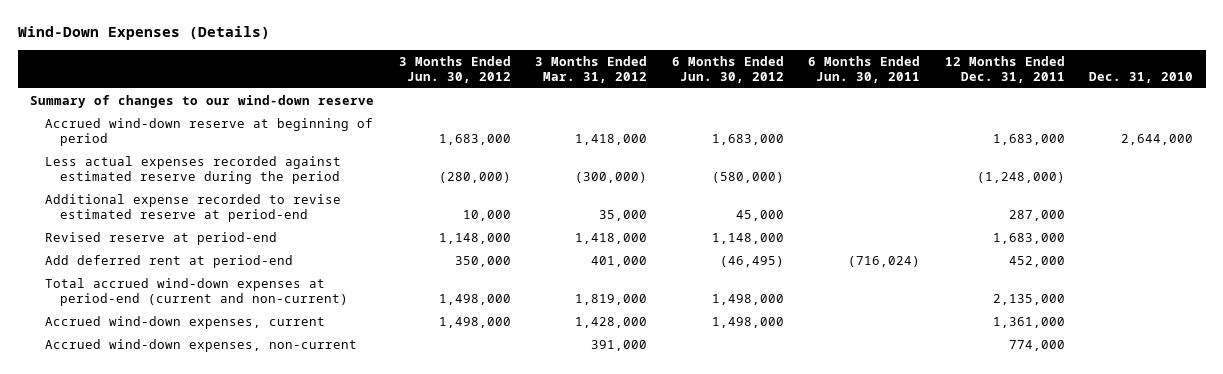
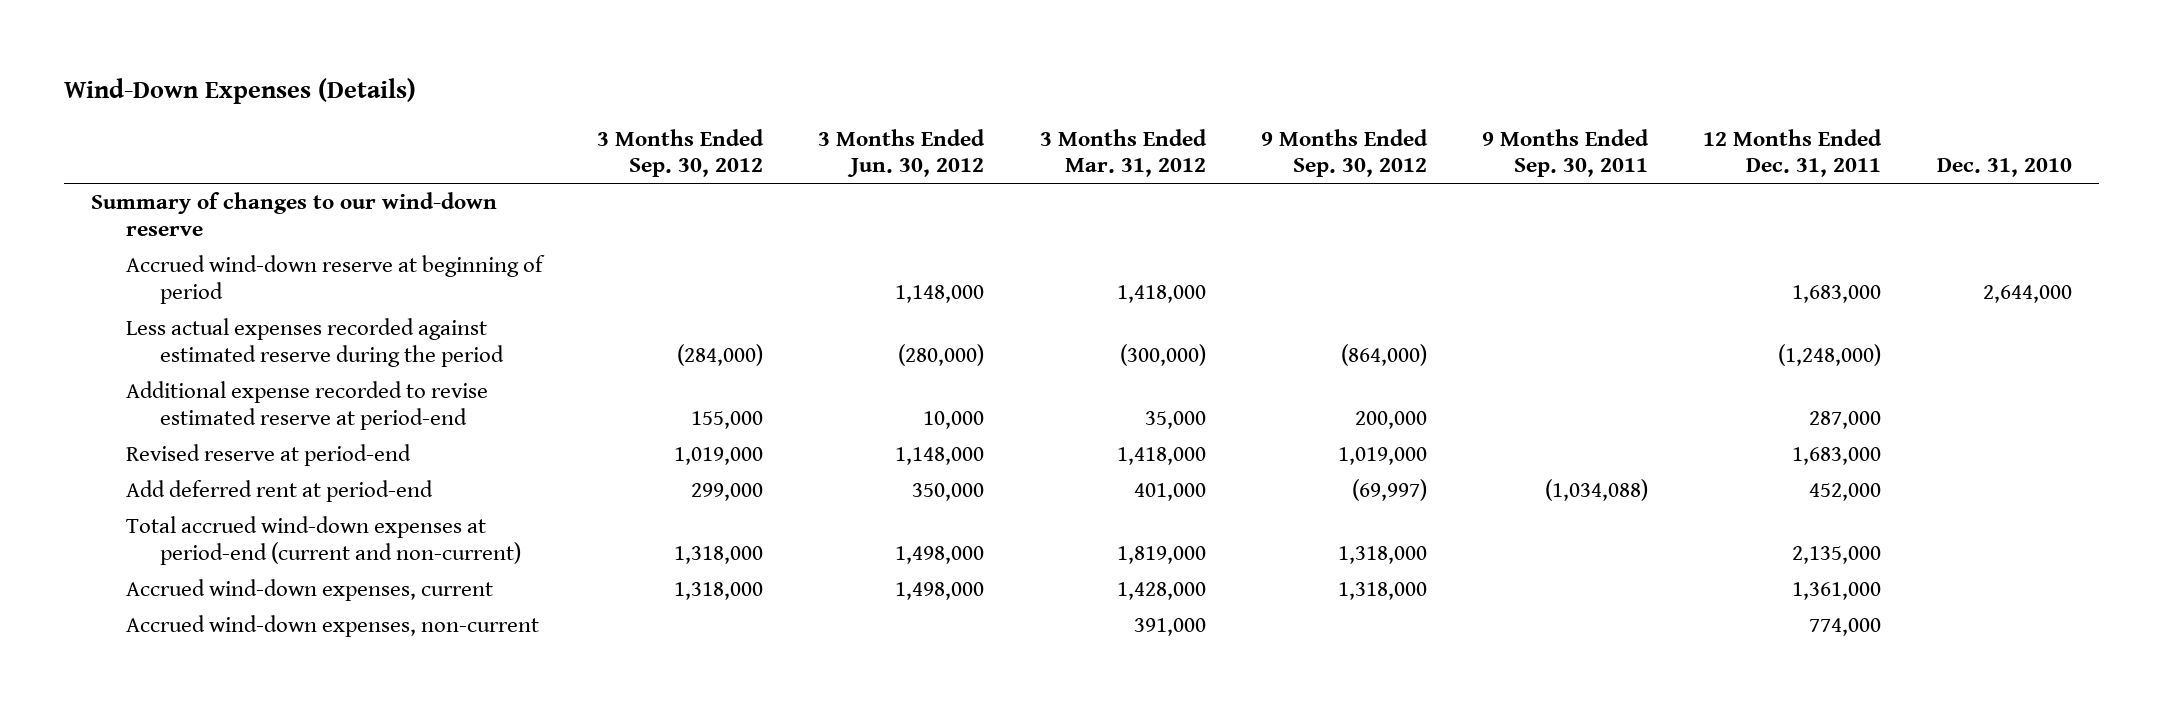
[671,55,784,83] 6 Months Ended Jun. 30, 2012 -> none
[808,55,921,83] 6 Months Ended Jun. 30, 2011 -> none
none -> [596,128,764,178] 3 Months Ended Sep. 30, 2012
none -> [1260,128,1428,178] 9 Months Ended Sep. 30, 2012
none -> [1482,128,1650,178] 9 Months Ended Sep. 30, 2011
[438,133,511,145] 1,683,000 -> [895,284,985,303] 1,148,000

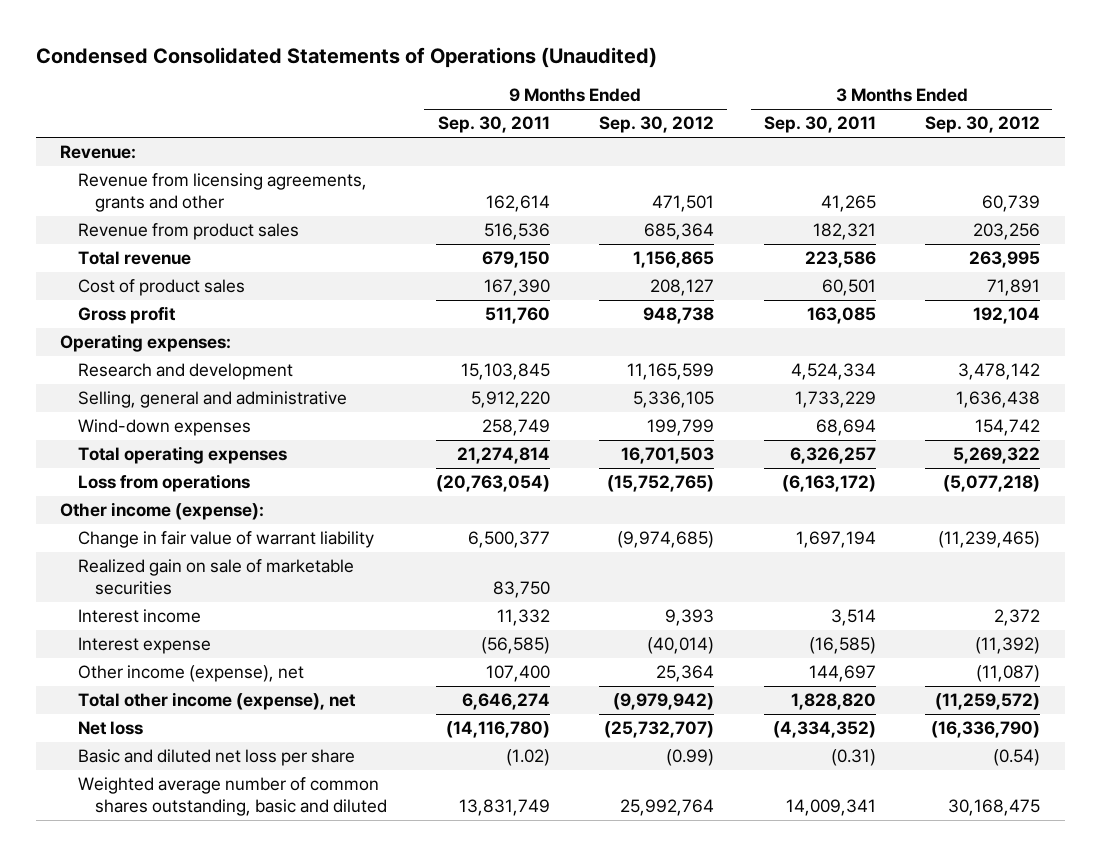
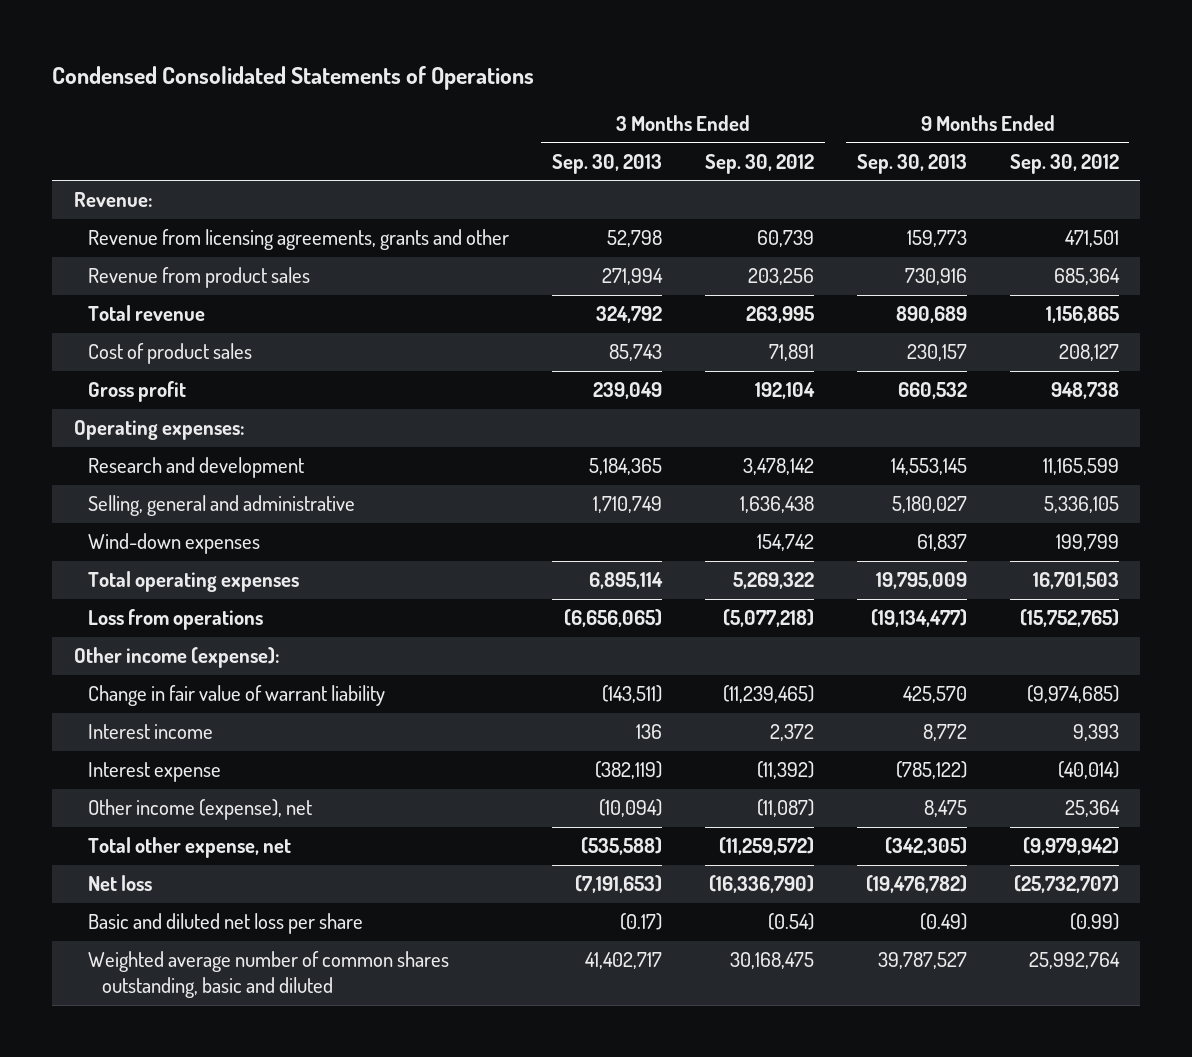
[35,47,657,69] Condensed Consolidated Statements of Operations (Unaudited) -> [52,65,535,90] Condensed Consolidated Statements of Operations
[438,116,551,134] Sep. 30, 2011 -> none
[763,116,876,134] Sep. 30, 2011 -> none
none -> [551,153,662,174] Sep. 30, 2013
none -> [856,153,967,174] Sep. 30, 2013
[77,559,354,596] Realized gain on sale of marketable securities -> none
[77,692,356,711] Total other income (expense), net -> [88,837,292,859] Total other expense, net

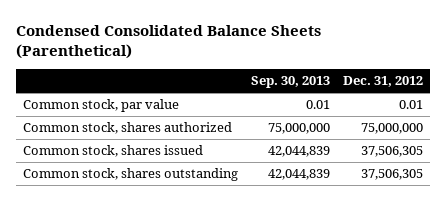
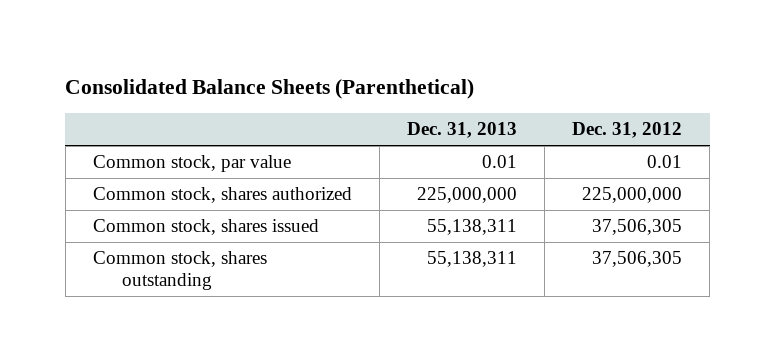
[16,25,322,60] Condensed Consolidated Balance Sheets (Parenthetical) -> [65,79,475,100] Consolidated Balance Sheets (Parenthetical)
[251,76,331,89] Sep. 30, 2013 -> none
none -> [406,122,517,139] Dec. 31, 2013
[361,123,424,135] 75,000,000 -> [582,187,683,204] 225,000,000

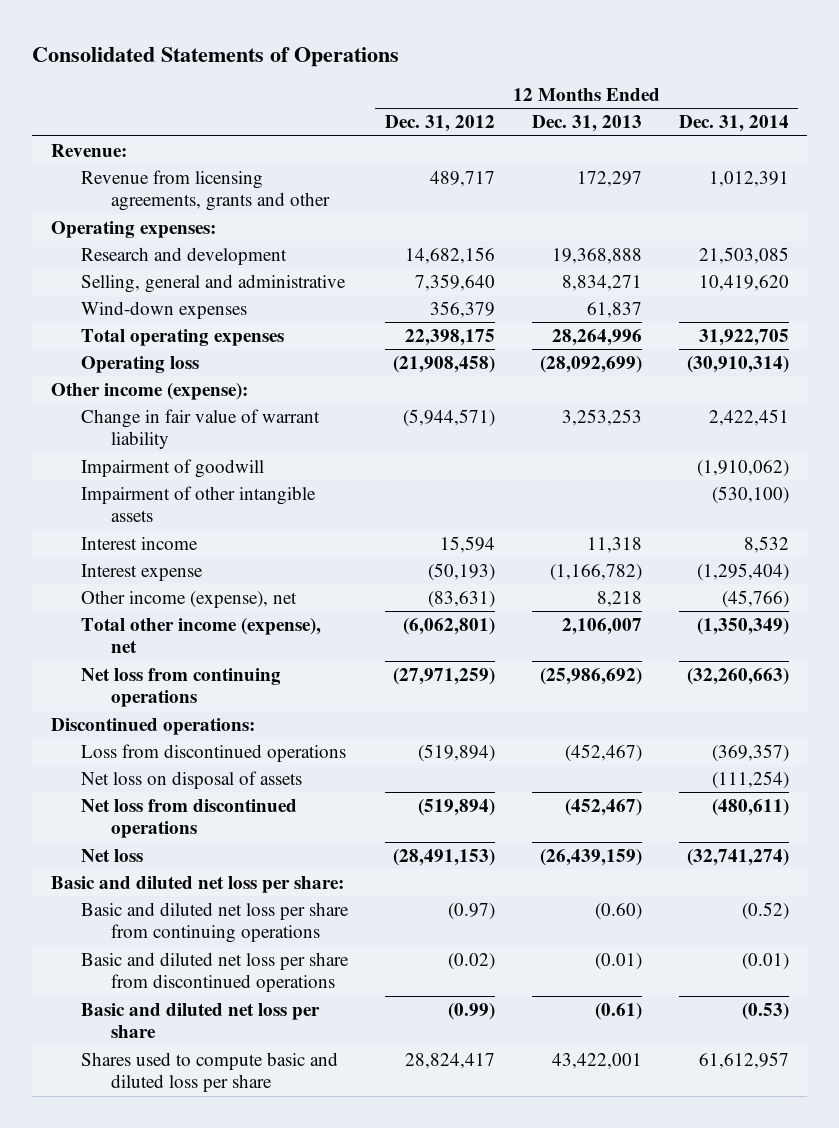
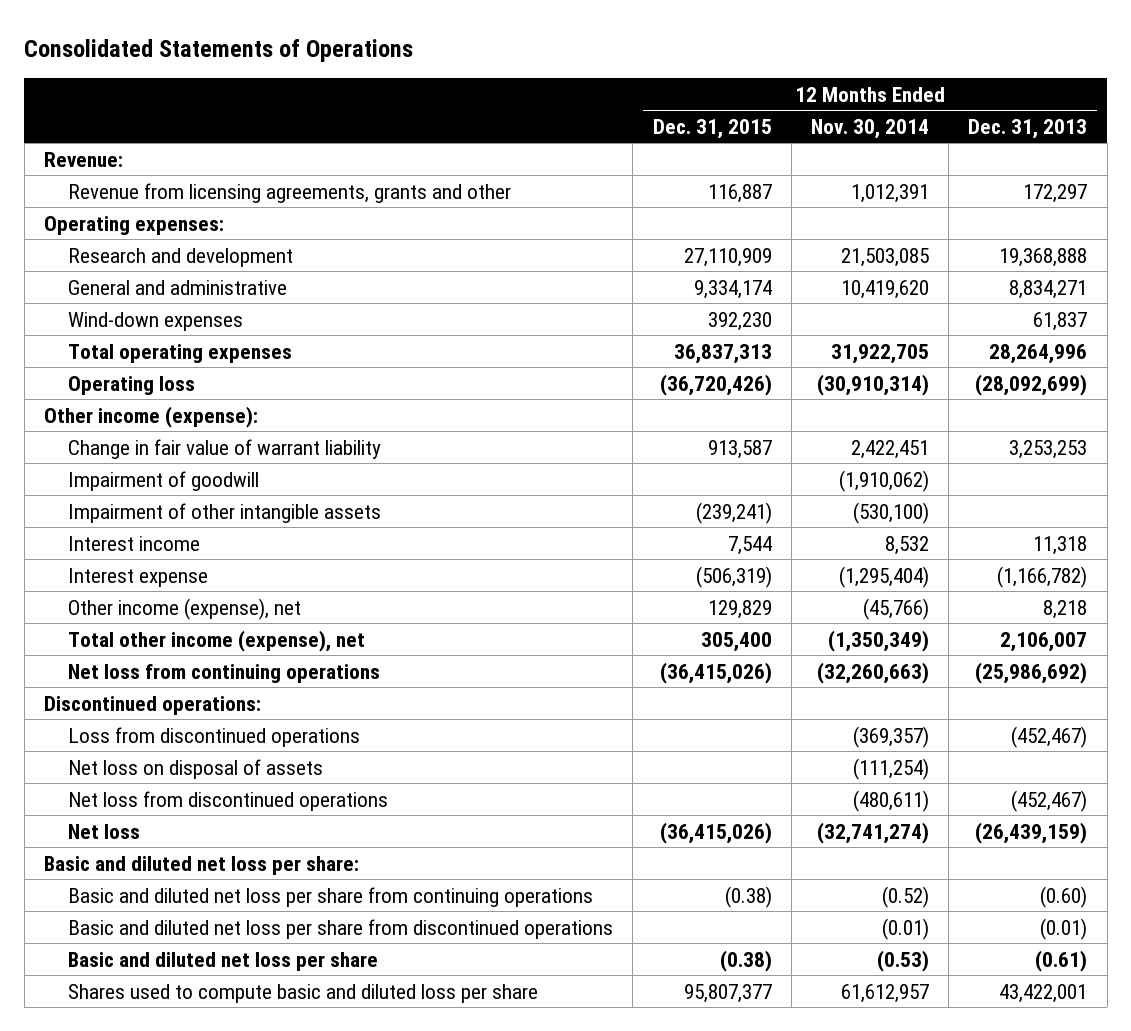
[384,115,495,133] Dec. 31, 2012 -> none
[678,115,789,133] Dec. 31, 2014 -> none
none -> [652,118,772,139] Dec. 31, 2015
none -> [811,118,930,139] Nov. 30, 2014
[80,273,346,293] Selling, general and administrative -> [68,279,288,295] General and administrative

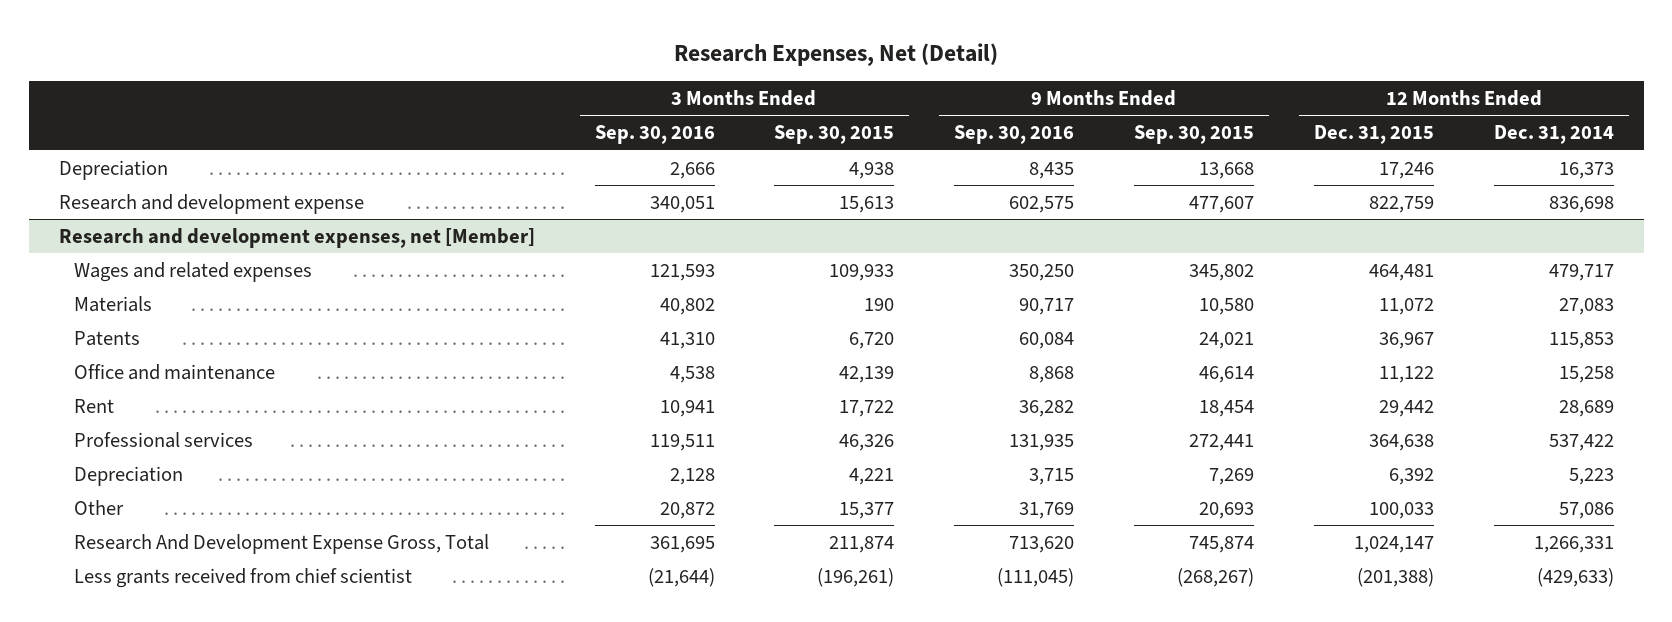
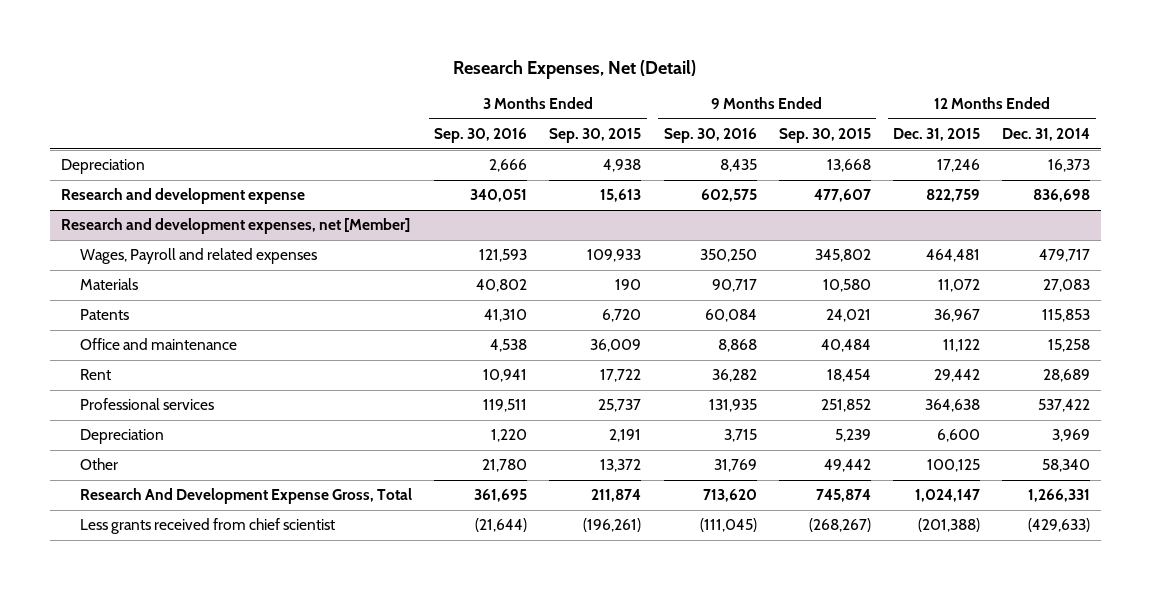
[73,261,312,282] Wages and related expenses -> [80,248,318,265] Wages, Payroll and related expenses
[839,365,895,383] 42,139 -> [590,339,642,353] 36,009
[1199,365,1255,383] 46,614 -> [820,339,871,353] 40,484
[839,433,895,451] 46,326 -> [598,399,642,413] 25,737
[1189,433,1255,451] 272,441 -> [820,399,871,413] 251,852
[669,467,715,485] 2,128 -> [491,429,528,443] 1,220
[849,467,895,485] 4,221 -> [609,429,642,443] 2,191
[1209,467,1255,485] 7,269 -> [834,429,871,443] 5,239
[1388,467,1434,485] 6,392 -> [937,429,981,443] 6,600
[1568,467,1614,485] 5,223 -> [1052,429,1091,443] 3,969
[659,501,715,519] 20,872 -> [482,459,528,473] 21,780
[839,501,895,519] 15,377 -> [600,459,642,473] 13,372
[1199,501,1255,519] 20,693 -> [823,459,871,473] 49,442
[1368,501,1434,519] 100,033 -> [927,459,981,473] 100,125
[1558,501,1614,519] 57,086 -> [1042,459,1091,473] 58,340

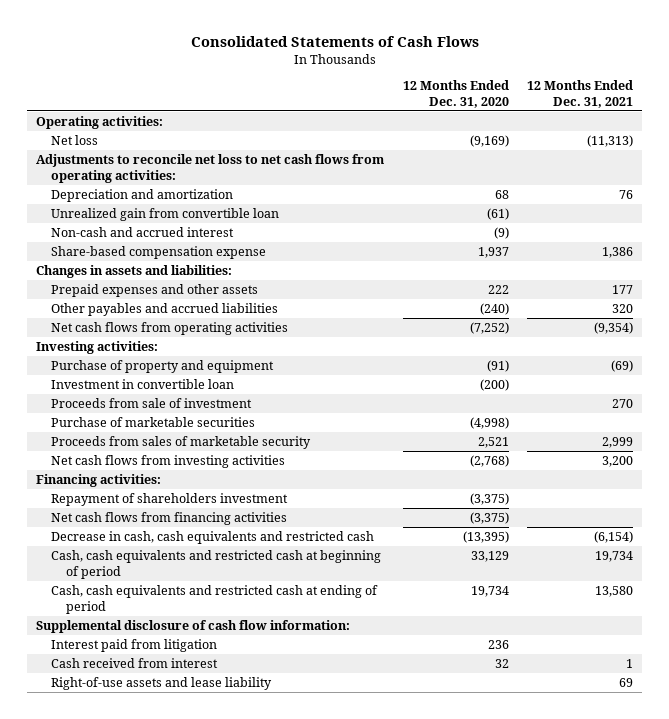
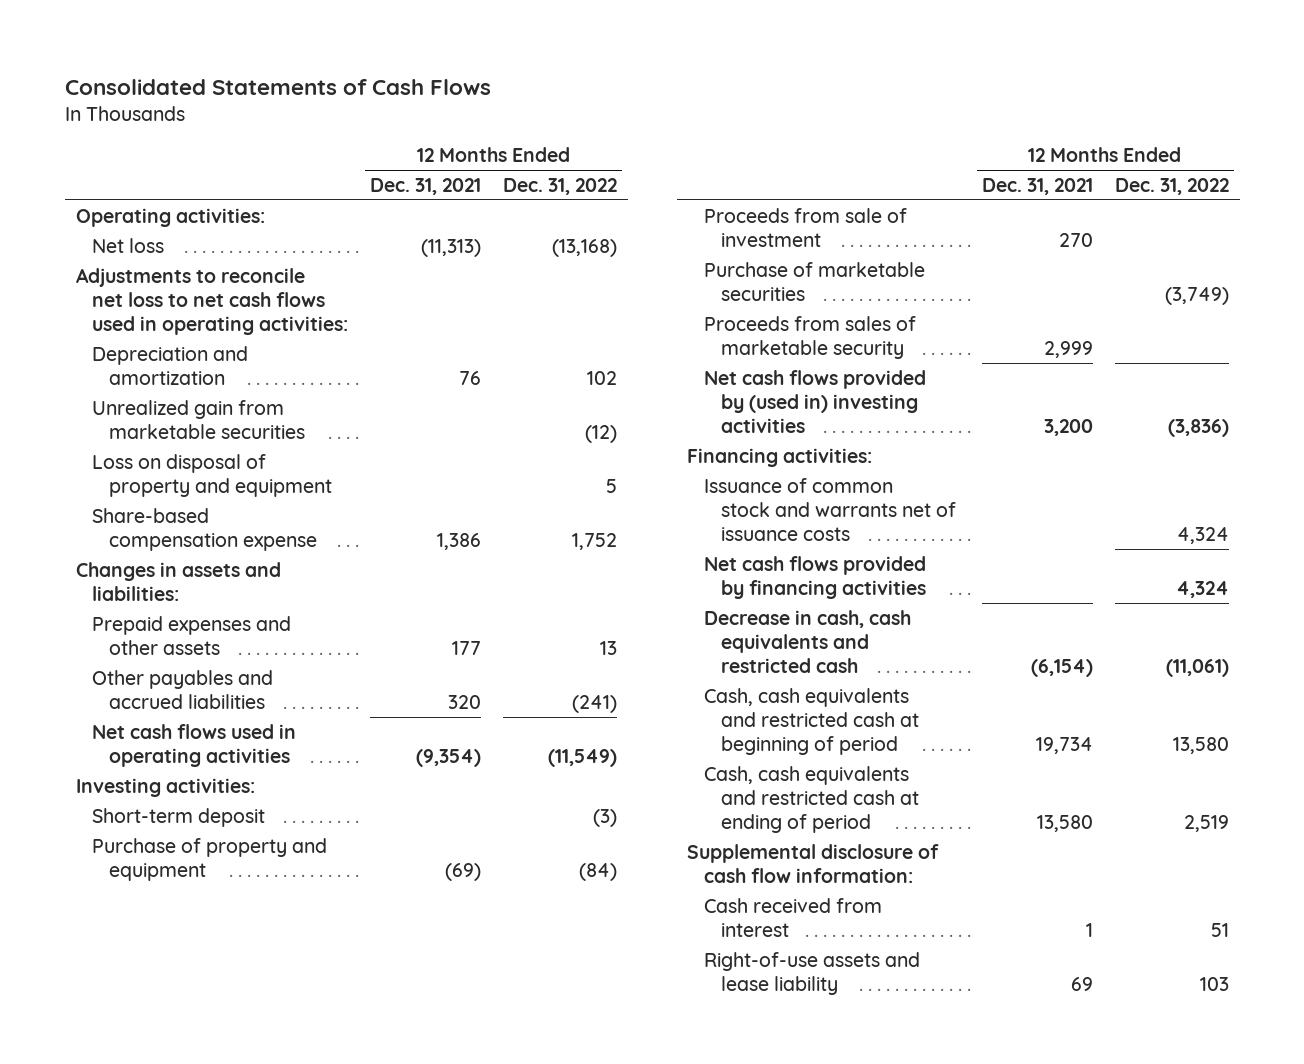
[402,80,509,108] 12 Months Ended Dec. 31, 2020 -> none
none -> [503,177,618,195] Dec. 31, 2022
[36,154,385,183] Adjustments to reconcile net loss to net cash flows from operating activities: -> [75,267,349,336] Adjustments to reconcile net loss to net cash flows used in operating activities:
[51,208,280,222] Unrealized gain from convertible loan -> none
[51,227,235,238] Non-cash and accrued interest -> none
none -> [92,399,306,440] Unrealized gain from marketable securities
none -> [92,453,333,498] Loss on disposal of property and equipment
[51,322,289,336] Net cash flows from operating activities -> [92,723,297,768] Net cash flows used in operating activities
none -> [92,807,266,827] Short-term deposit
[51,379,235,390] Investment in convertible loan -> none
[51,455,286,469] Net cash flows from investing activities -> [704,369,927,434] Net cash flows provided by (used in) investing activities
[51,493,289,507] Repayment of shareholders investment -> none
none -> [704,477,957,542] Issuance of common stock and warrants net of issuance costs
[51,512,288,526] Net cash flows from financing activities -> [704,555,927,600] Net cash flows provided by financing activities
[51,639,218,653] Interest paid from litigation -> none

